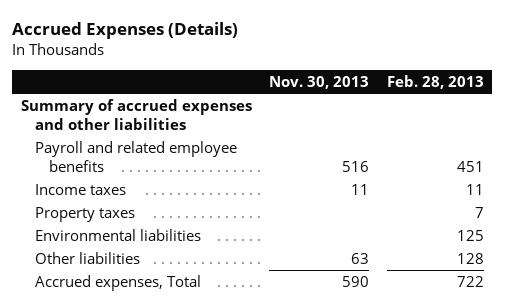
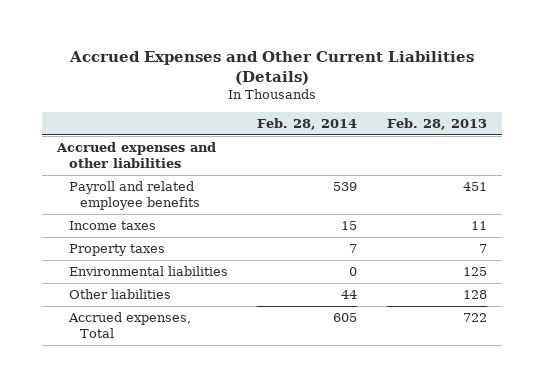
[12,22,239,40] Accrued Expenses (Details) -> [68,51,474,86] Accrued Expenses and Other Current Liabilities (Details)
[269,75,370,89] Nov. 30, 2013 -> none
none -> [257,118,358,131] Feb. 28, 2014
[20,98,252,130] Summary of accrued expenses and other liabilities -> [55,141,216,169] Accrued expenses and other liabilities

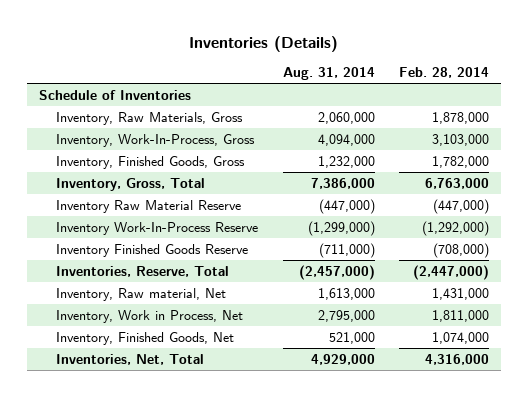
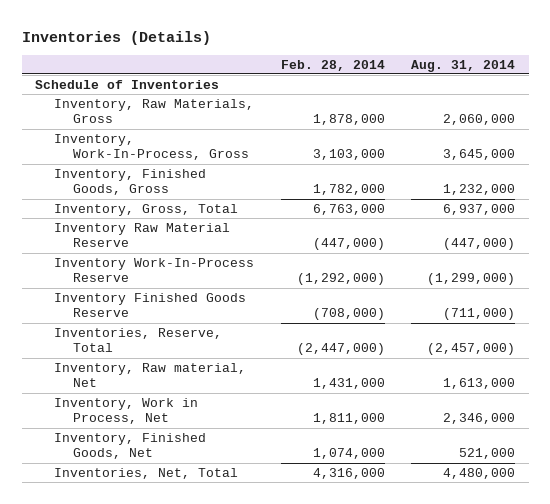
[317,133,375,146] 4,094,000 -> [443,149,516,161] 3,645,000
[310,177,375,189] 7,386,000 -> [443,203,516,215] 6,937,000
[317,309,375,322] 2,795,000 -> [443,413,516,425] 2,346,000
[310,353,375,365] 4,929,000 -> [443,467,516,479] 4,480,000

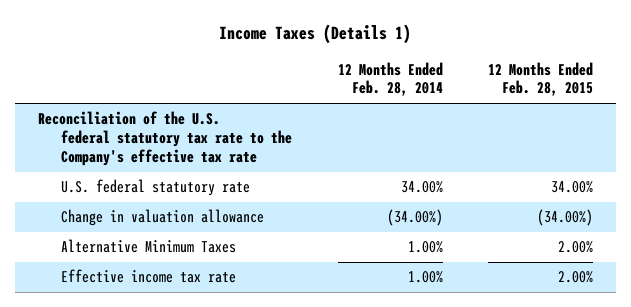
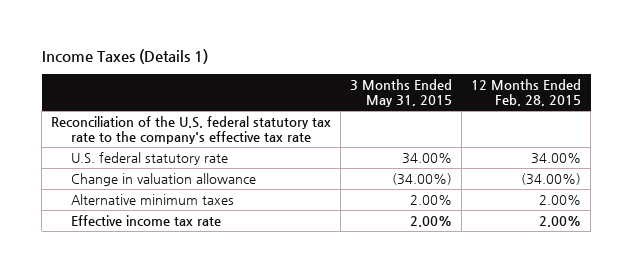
[337,61,443,97] 12 Months Ended Feb. 28, 2014 -> none
none -> [350,78,453,108] 3 Months Ended May 31, 2015
[37,111,293,167] Reconciliation of the U.S. federal statutory tax rate to the Company's effective tax rate -> [51,115,332,145] Reconciliation of the U.S. federal statutory tax rate to the company's effective tax rate
[61,239,237,254] Alternative Minimum Taxes -> [70,193,234,205] Alternative minimum taxes

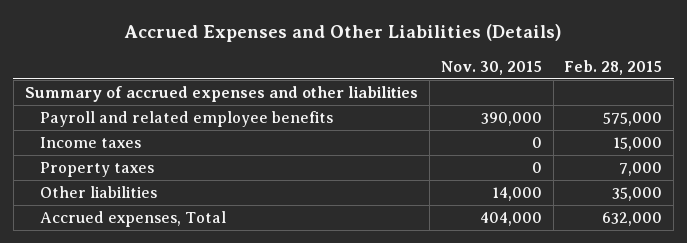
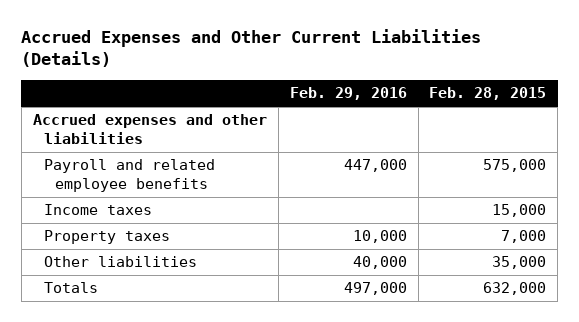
[123,24,562,43] Accrued Expenses and Other Liabilities (Details) -> [21,29,482,68] Accrued Expenses and Other Current Liabilities (Details)
[440,61,542,76] Nov. 30, 2015 -> none
none -> [289,87,407,101] Feb. 29, 2016
[24,85,418,102] Summary of accrued expenses and other liabilities -> [32,114,267,144] Accrued expenses and other liabilities
[39,210,226,227] Accrued expenses, Total -> [43,282,98,294] Totals

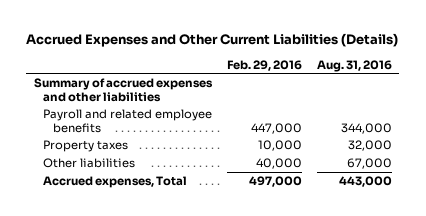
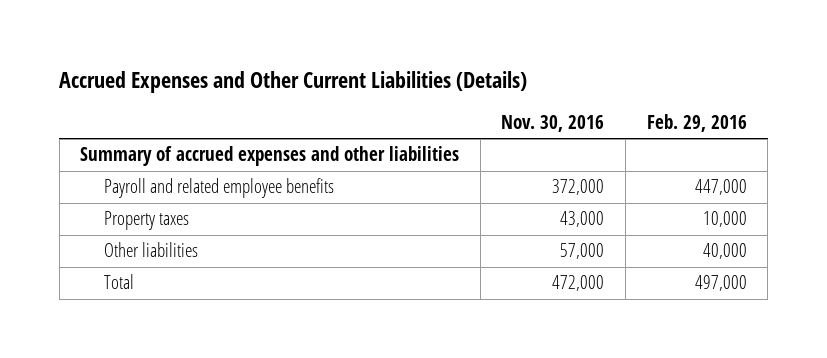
[316,59,392,72] Aug. 31, 2016 -> none
none -> [501,115,605,133] Nov. 30, 2016
[43,175,188,188] Accrued expenses, Total -> [103,274,134,290] Total

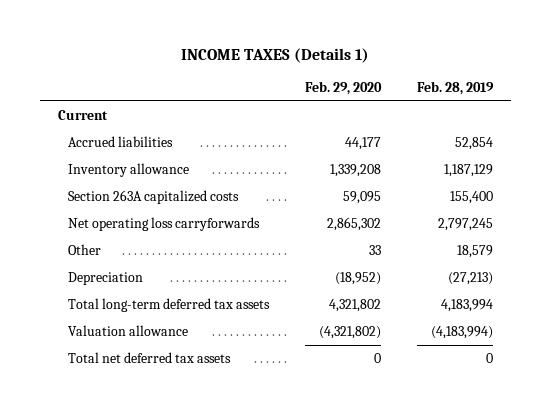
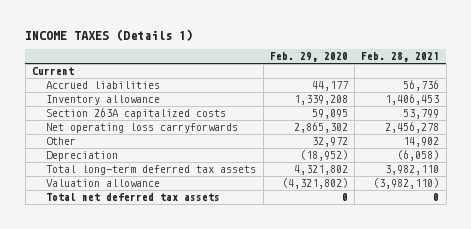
[416,80,494,95] Feb. 28, 2019 -> none
none -> [361,52,440,63] Feb. 28, 2021
[368,244,381,255] 33 -> [311,137,348,148] 32,972

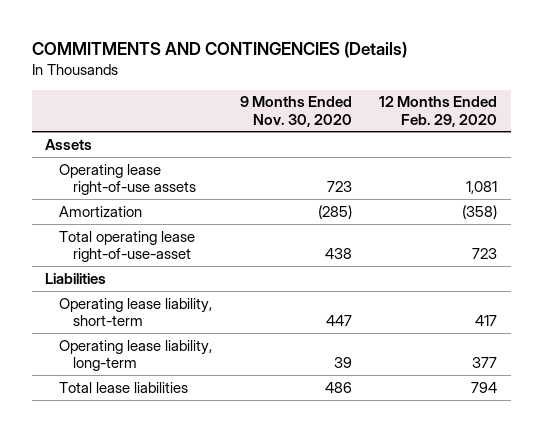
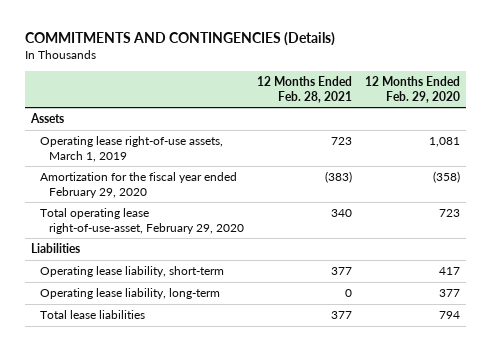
[239,96,352,127] 9 Months Ended Nov. 30, 2020 -> none
none -> [256,76,352,103] 12 Months Ended Feb. 28, 2021
[59,163,196,195] Operating lease right-of-use assets -> [39,136,223,162] Operating lease right-of-use assets, March 1, 2019
[59,205,143,217] Amortization -> [39,172,237,198] Amortization for the fiscal year ended February 29, 2020
[59,230,196,262] Total operating lease right-of-use-asset -> [39,208,244,234] Total operating lease right-of-use-asset, February 29, 2020

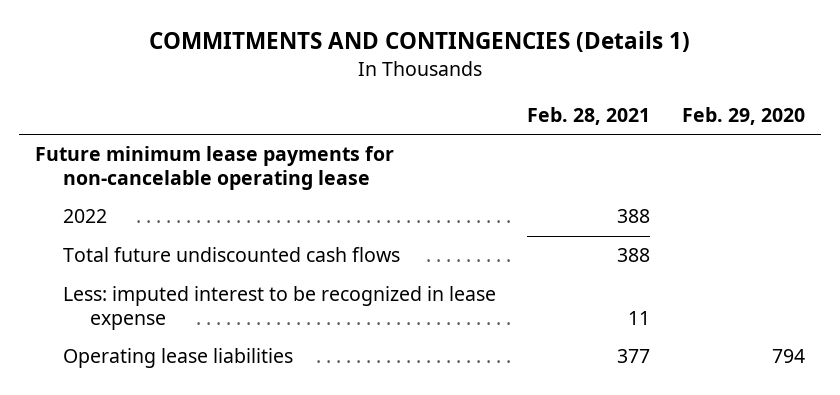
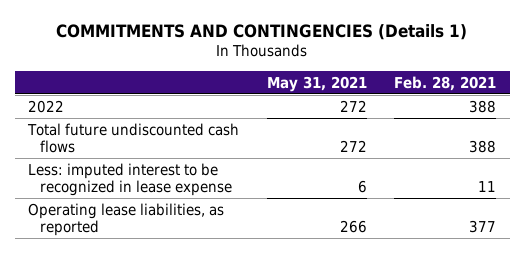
[682,106,806,125] Feb. 29, 2020 -> none
none -> [266,75,367,92] May 31, 2021
[34,146,394,191] Future minimum lease payments for non-cancelable operating lease -> none
[62,348,293,369] Operating lease liabilities -> [28,202,225,236] Operating lease liabilities, as reported

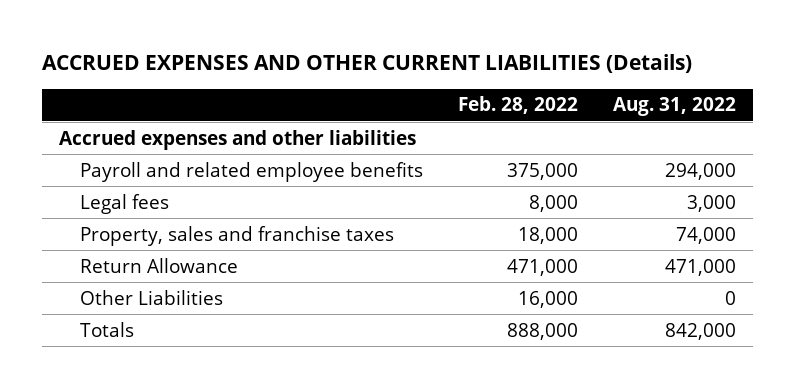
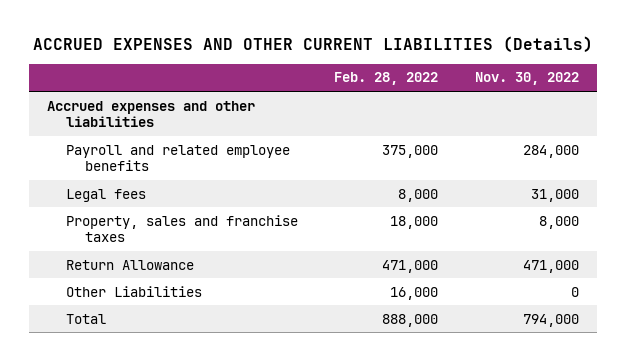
[612,97,736,117] Aug. 31, 2022 -> none
none -> [474,72,579,86] Nov. 30, 2022
[80,321,135,337] Totals -> [66,313,107,324] Total

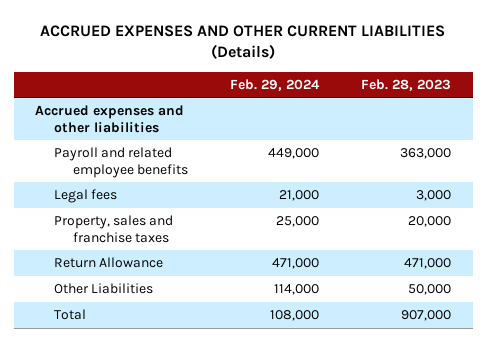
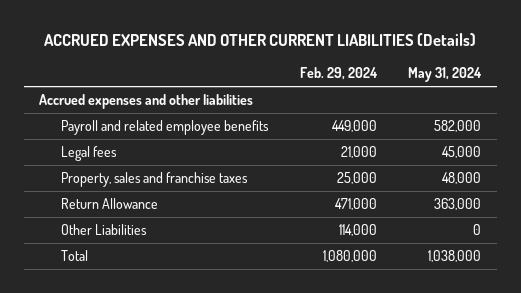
[361,78,452,91] Feb. 28, 2023 -> none
none -> [408,67,483,83] May 31, 2024
[270,310,320,322] 108,000 -> [322,250,377,263] 1,080,000

